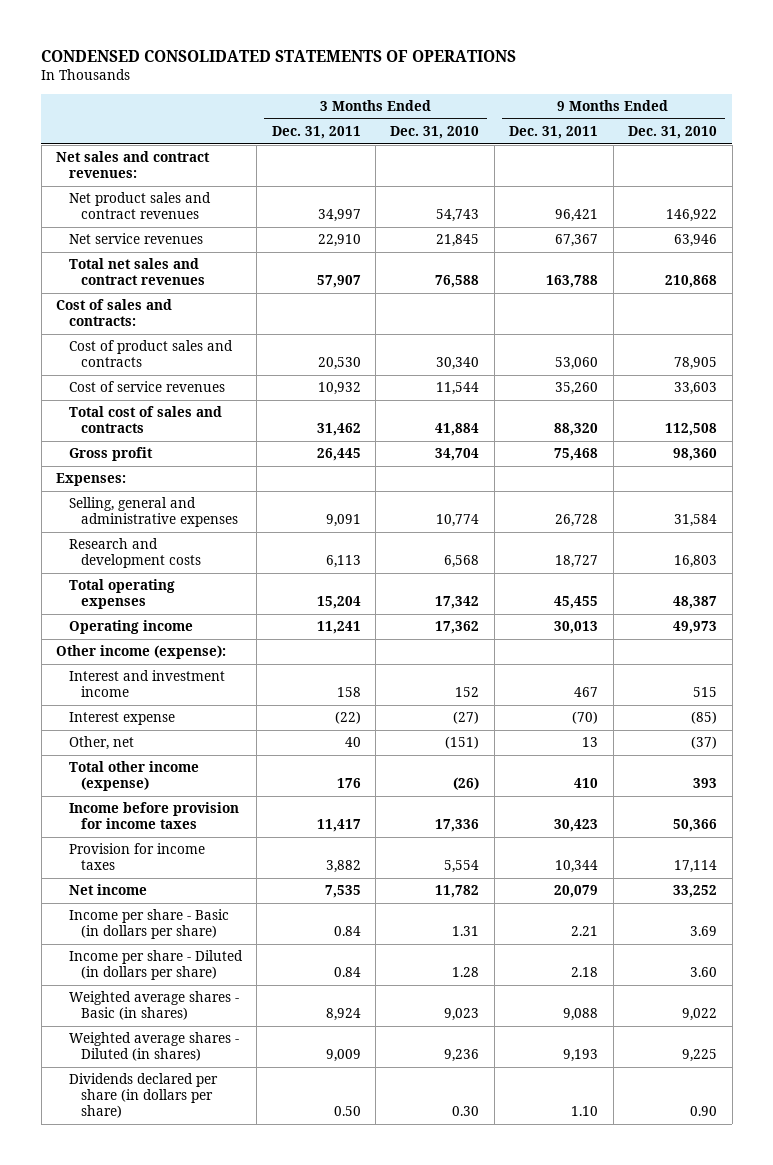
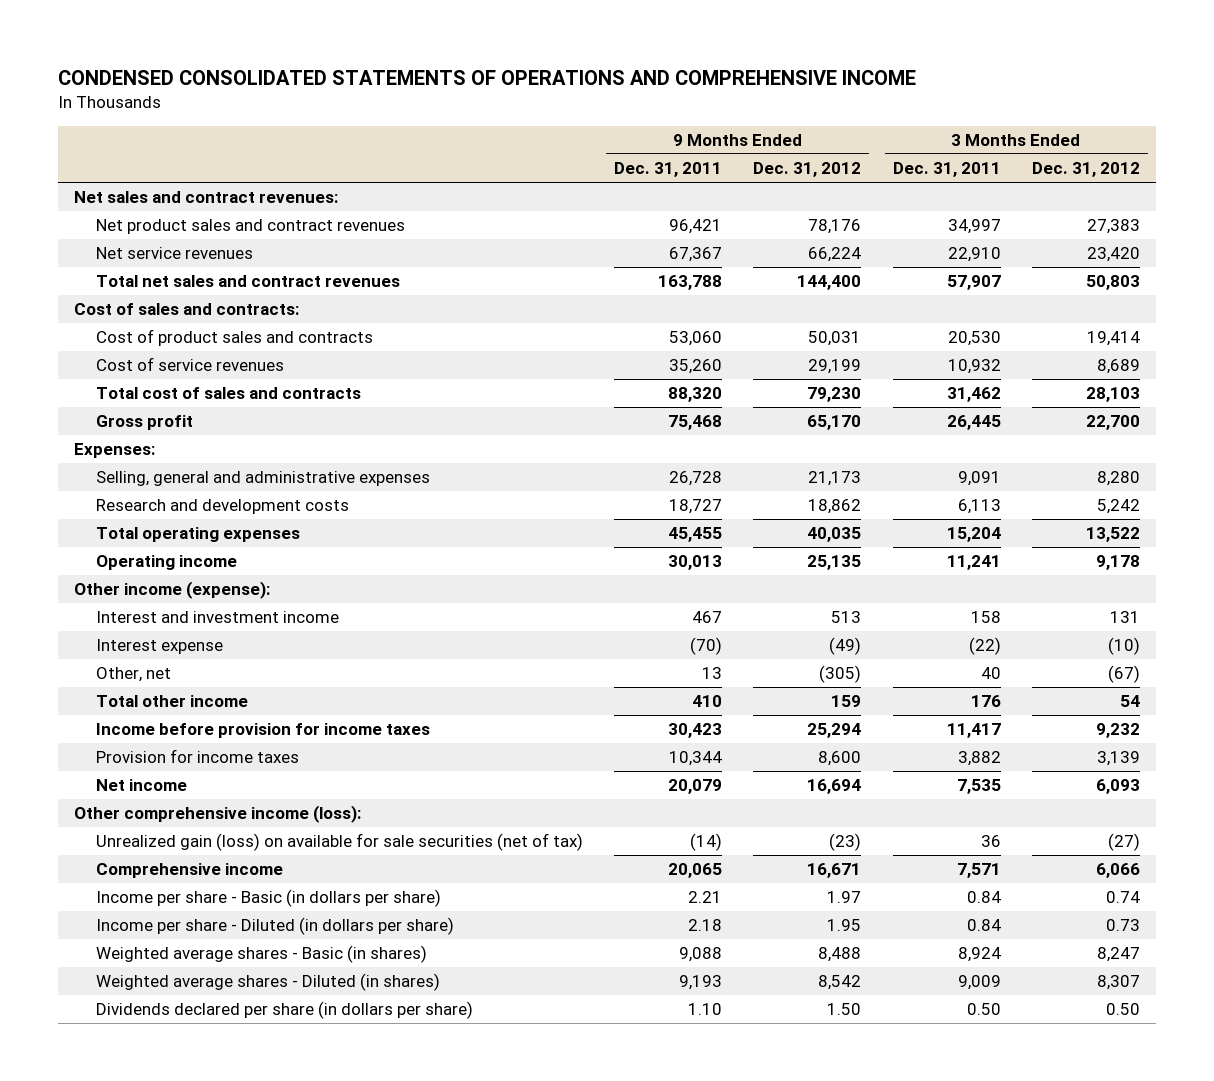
[41,49,517,62] CONDENSED CONSOLIDATED STATEMENTS OF OPERATIONS -> [58,70,917,86] CONDENSED CONSOLIDATED STATEMENTS OF OPERATIONS AND COMPREHENSIVE INCOME
[390,126,480,140] Dec. 31, 2010 -> none
[628,126,718,140] Dec. 31, 2010 -> none
none -> [753,162,862,178] Dec. 31, 2012
none -> [1031,162,1140,178] Dec. 31, 2012
[68,761,199,792] Total other income (expense) -> [95,695,248,708] Total other income
none -> [73,805,361,824] Other comprehensive income (loss):
none -> [95,833,583,852] Unrealized gain (loss) on available for sale securities (net of tax)
none -> [95,863,283,879] Comprehensive income

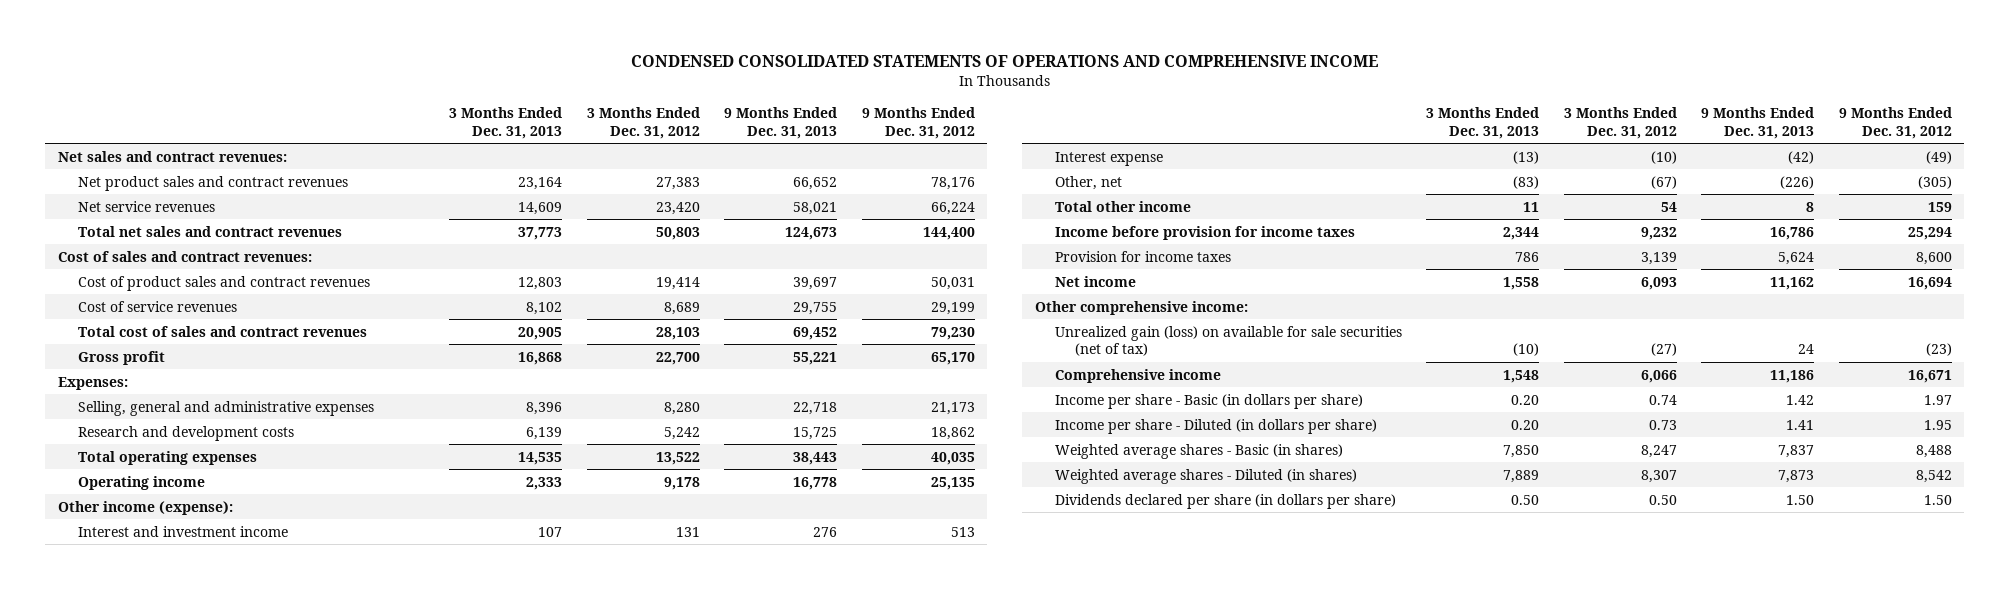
[614,162,723,178] Dec. 31, 2011 -> none
[892,162,1001,178] Dec. 31, 2011 -> none
none -> [449,106,563,139] 3 Months Ended Dec. 31, 2013
none -> [724,106,838,139] 9 Months Ended Dec. 31, 2013
[73,303,299,316] Cost of sales and contracts: -> [57,250,312,262] Cost of sales and contract revenues:
[95,329,373,347] Cost of product sales and contracts -> [77,275,370,291] Cost of product sales and contract revenues
[95,387,361,400] Total cost of sales and contracts -> [77,325,367,337] Total cost of sales and contract revenues
[73,805,361,824] Other comprehensive income (loss): -> [1034,300,1248,315] Other comprehensive income:

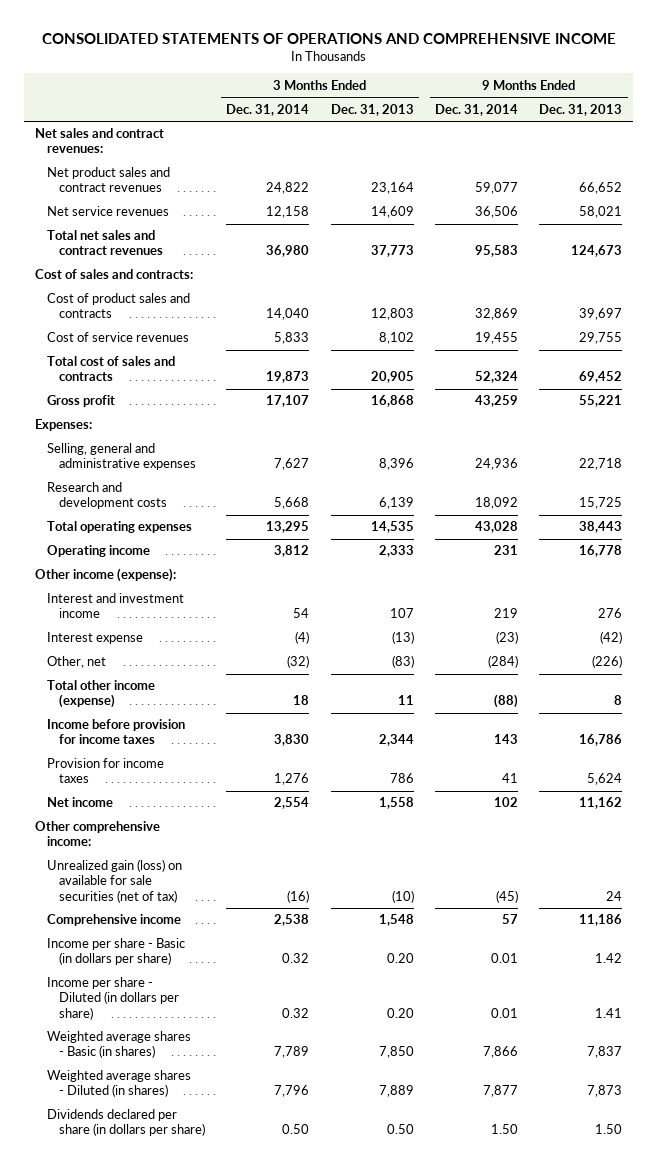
[630,55,1378,68] CONDENSED CONSOLIDATED STATEMENTS OF OPERATIONS AND COMPREHENSIVE INCOME -> [41,32,616,44] CONSOLIDATED STATEMENTS OF OPERATIONS AND COMPREHENSIVE INCOME
[586,106,700,139] 3 Months Ended Dec. 31, 2012 -> none
[861,106,975,139] 9 Months Ended Dec. 31, 2012 -> none
none -> [226,103,310,116] Dec. 31, 2014
none -> [434,103,518,116] Dec. 31, 2014
[57,250,312,262] Cost of sales and contract revenues: -> [34,269,193,280] Cost of sales and contracts:
[77,275,370,291] Cost of product sales and contract revenues -> [47,293,191,319] Cost of product sales and contracts
[77,325,367,337] Total cost of sales and contract revenues -> [47,356,176,382] Total cost of sales and contracts
[1054,200,1191,212] Total other income -> [47,680,156,709] Total other income (expense)

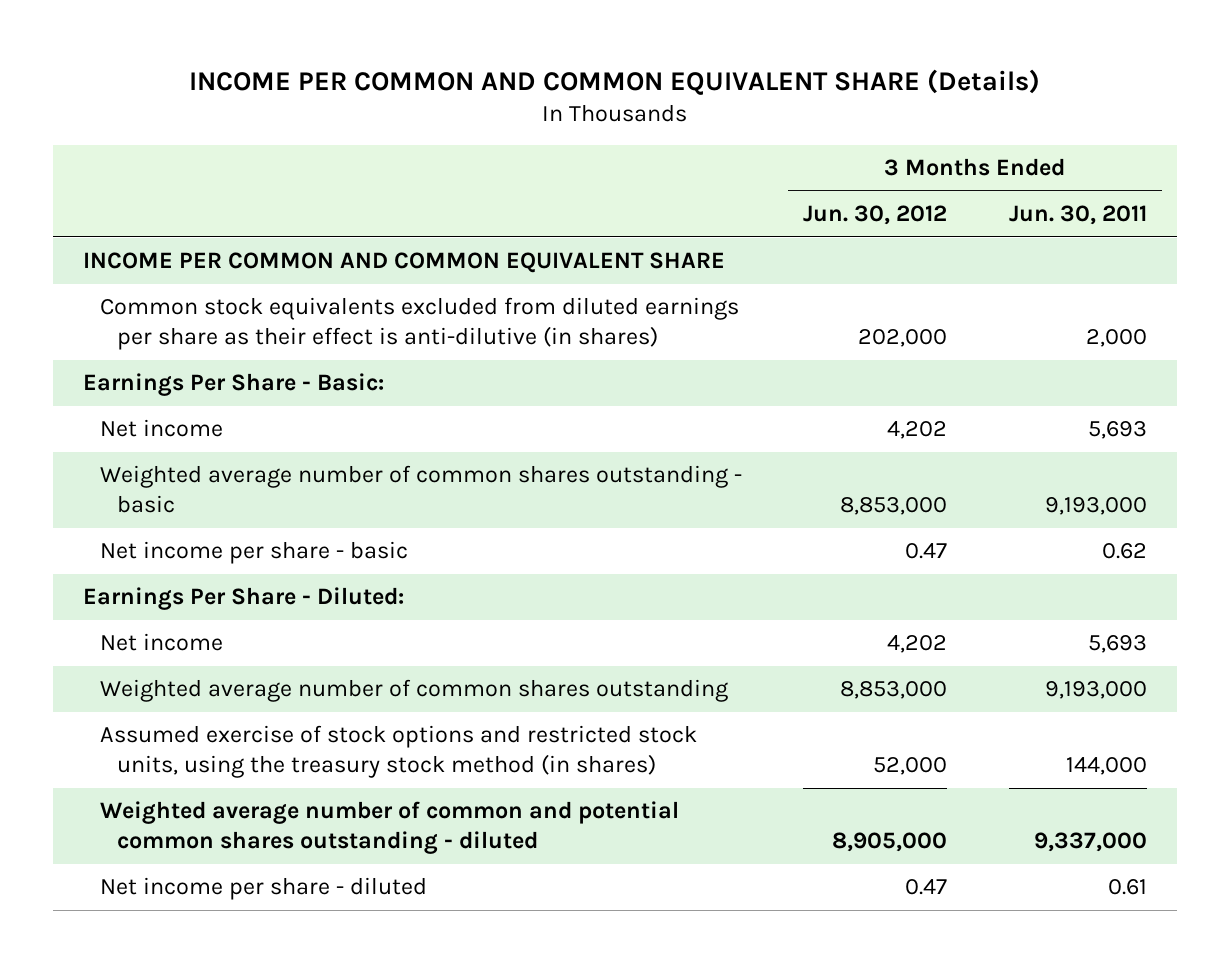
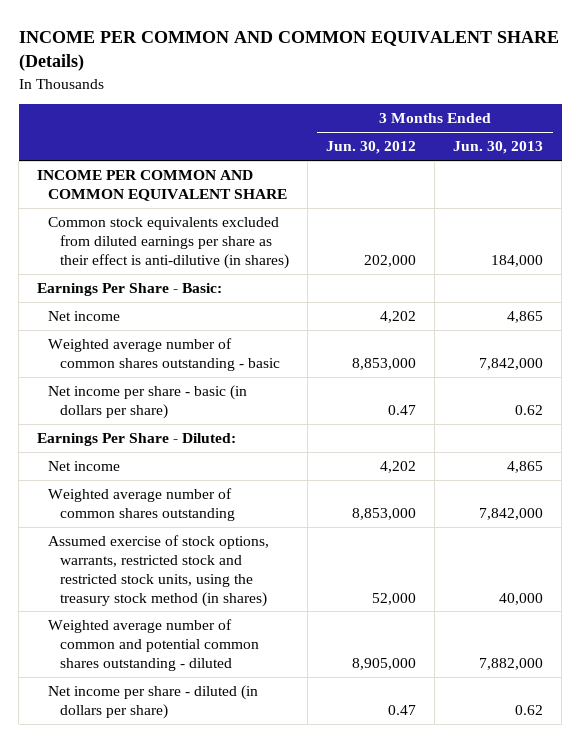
[1008,205,1147,226] Jun. 30, 2011 -> none
none -> [453,141,544,155] Jun. 30, 2013
[100,541,409,565] Net income per share - basic -> [48,385,248,419] Net income per share - basic (in dollars per share)
[100,725,698,779] Assumed exercise of stock options and restricted stock units, using the treasury stock method (in shares) -> [48,535,270,607] Assumed exercise of stock options, warrants, restricted stock and restricted stock units, using the treasury stock method (in shares)
[100,877,428,901] Net income per share - diluted -> [48,685,259,719] Net income per share - diluted (in dollars per share)

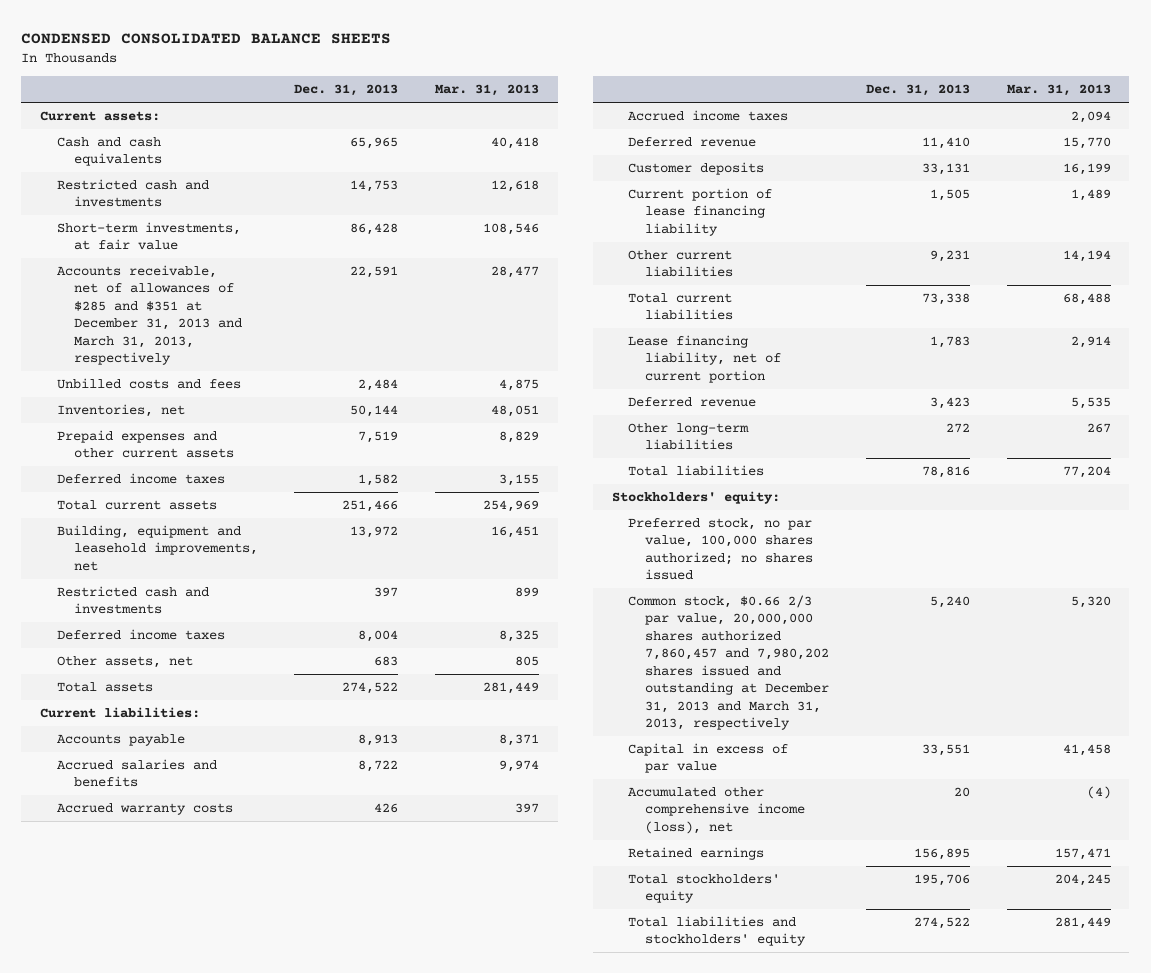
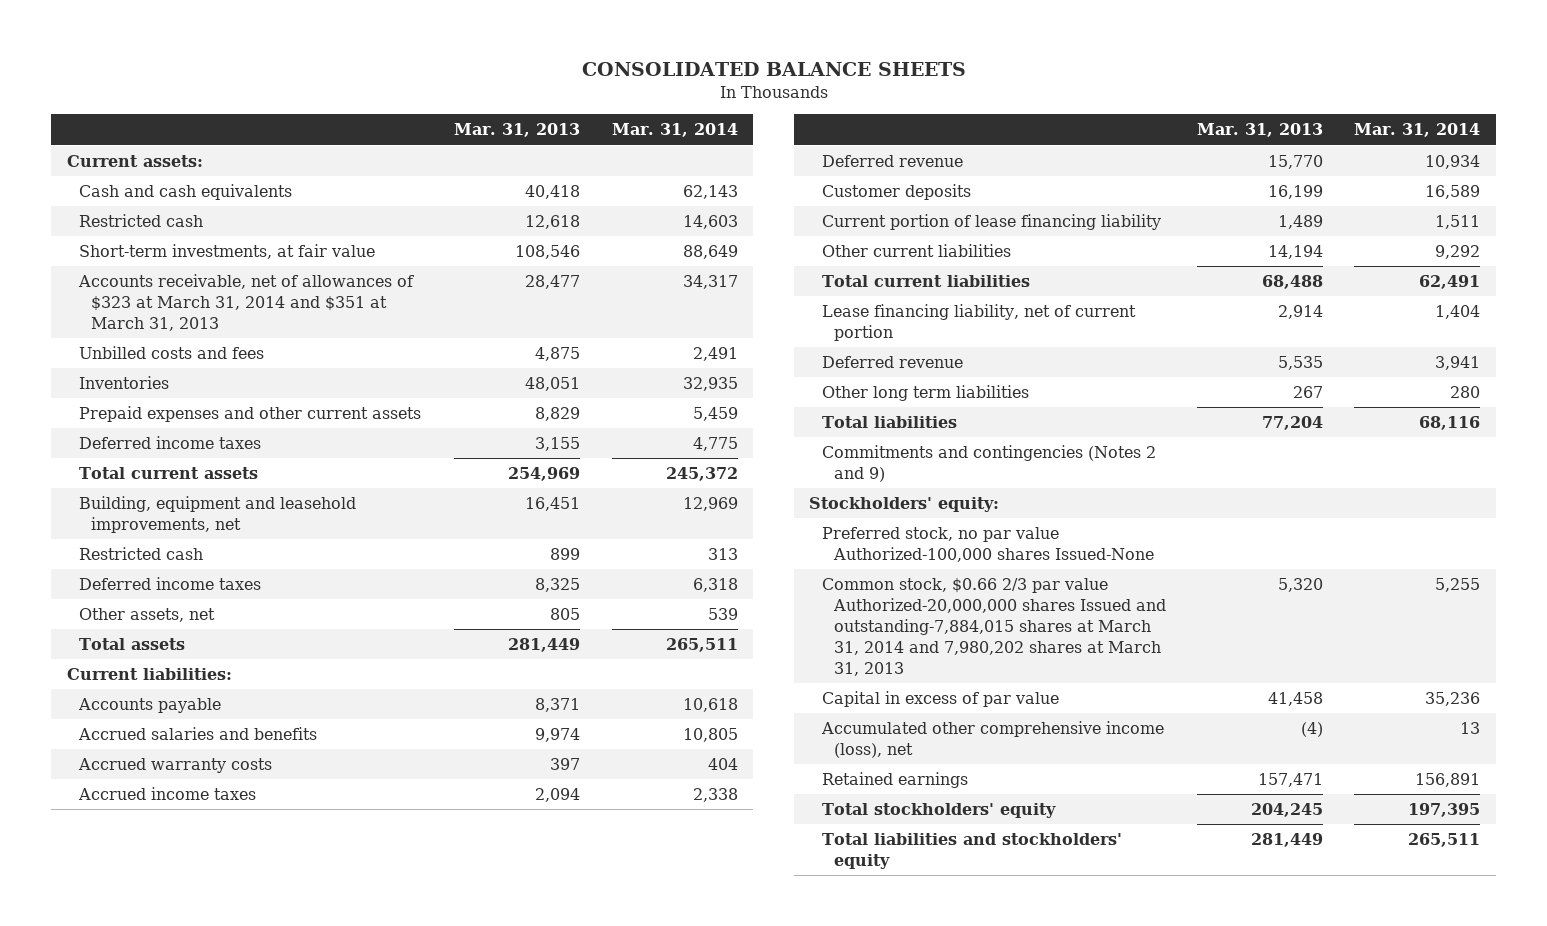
[21,33,392,45] CONDENSED CONSOLIDATED BALANCE SHEETS -> [581,62,966,77] CONSOLIDATED BALANCE SHEETS
[294,84,399,97] Dec. 31, 2013 -> none
none -> [611,123,738,138] Mar. 31, 2014
[56,178,209,208] Restricted cash and investments -> [78,214,203,228] Restricted cash
[56,264,242,366] Accounts receivable, net of allowances of $285 and $351 at December 31, 2013 and March 31, 2013, respectively -> [77,274,414,332] Accounts receivable, net of allowances of $323 at March 31, 2014 and $351 at March 31, 2013
[56,403,185,417] Inventories, net -> [78,376,169,390] Inventories
[56,585,209,615] Restricted cash and investments -> [78,547,203,561] Restricted cash
[628,422,750,451] Other long-term liabilities -> [821,385,1029,402] Other long term liabilities
none -> [821,445,1156,483] Commitments and contingencies (Notes 2 and 9)
[628,517,814,581] Preferred stock, no par value, 100,000 shares authorized; no shares issued -> [821,527,1154,563] Preferred stock, no par value Authorized-100,000 shares Issued-None
[628,594,830,731] Common stock, $0.66 2/3 par value, 20,000,000 shares authorized 7,860,457 and 7,980,202 shares issued and outstanding at December 31, 2013 and March 31, 2013, respectively -> [821,578,1166,677] Common stock, $0.66 2/3 par value Authorized-20,000,000 shares Issued and outstanding-7,884,015 shares at March 31, 2014 and 7,980,202 shares at March 31, 2013

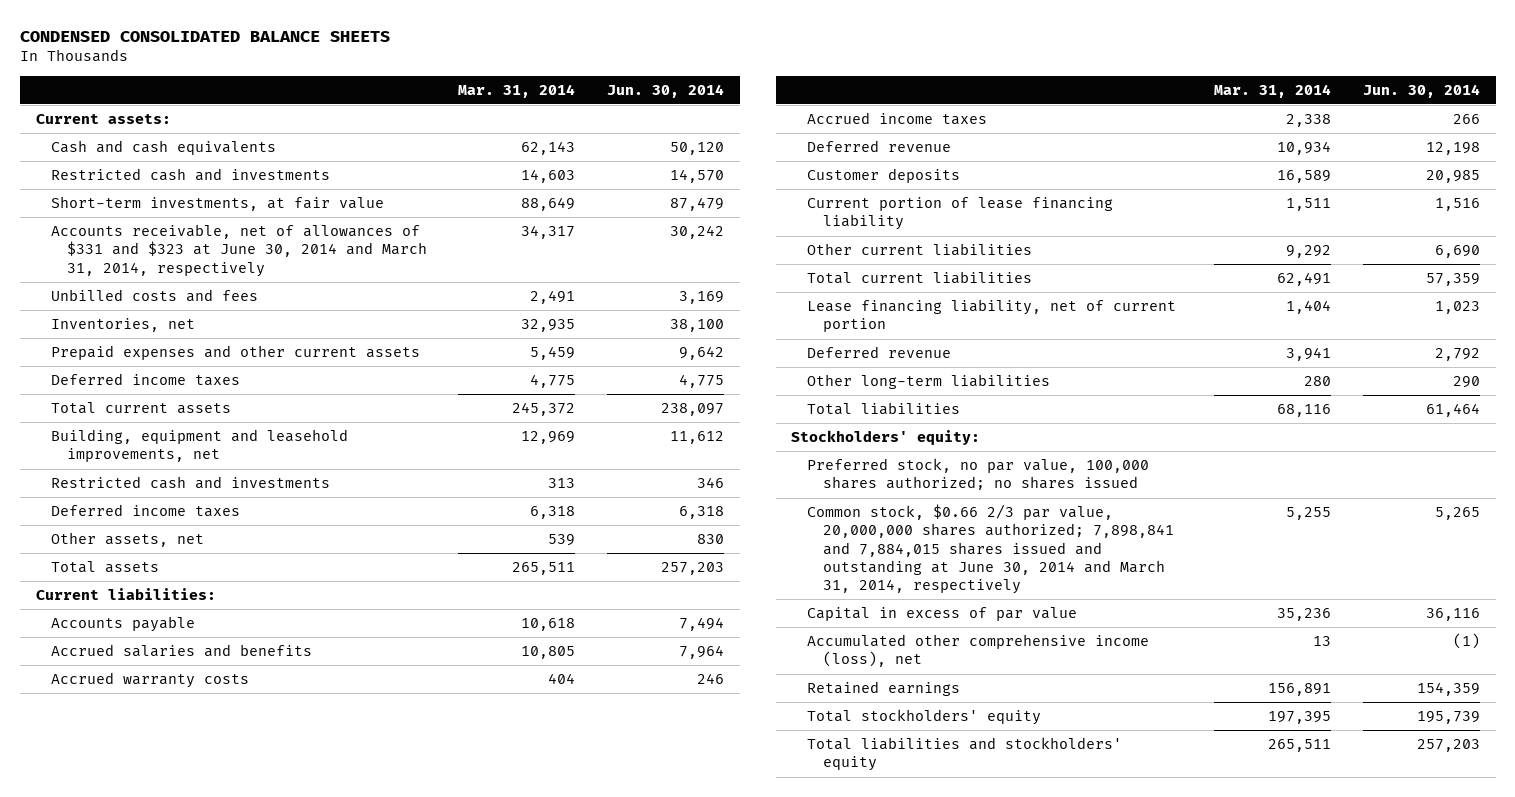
[581,62,966,77] CONSOLIDATED BALANCE SHEETS -> [19,31,390,43] CONDENSED CONSOLIDATED BALANCE SHEETS
[454,123,581,138] Mar. 31, 2013 -> none
none -> [606,83,724,98] Jun. 30, 2014
[78,214,203,228] Restricted cash -> [51,168,331,182] Restricted cash and investments
[77,274,414,332] Accounts receivable, net of allowances of $323 at March 31, 2014 and $351 at March 31, 2013 -> [51,224,427,277] Accounts receivable, net of allowances of $331 and $323 at June 30, 2014 and March 31, 2014, respectively
[78,376,169,390] Inventories -> [51,318,196,333] Inventories, net
[78,547,203,561] Restricted cash -> [51,476,331,490] Restricted cash and investments
[821,385,1029,402] Other long term liabilities -> [807,374,1051,390] Other long-term liabilities
[821,445,1156,483] Commitments and contingencies (Notes 2 and 9) -> none
[821,527,1154,563] Preferred stock, no par value Authorized-100,000 shares Issued-None -> [807,458,1150,491] Preferred stock, no par value, 100,000 shares authorized; no shares issued
[821,578,1166,677] Common stock, $0.66 2/3 par value Authorized-20,000,000 shares Issued and outstanding-7,884,015 shares at March 31, 2014 and 7,980,202 shares at March 31, 2013 -> [807,504,1174,595] Common stock, $0.66 2/3 par value, 20,000,000 shares authorized; 7,898,841 and 7,884,015 shares issued and outstanding at June 30, 2014 and March 31, 2014, respectively

